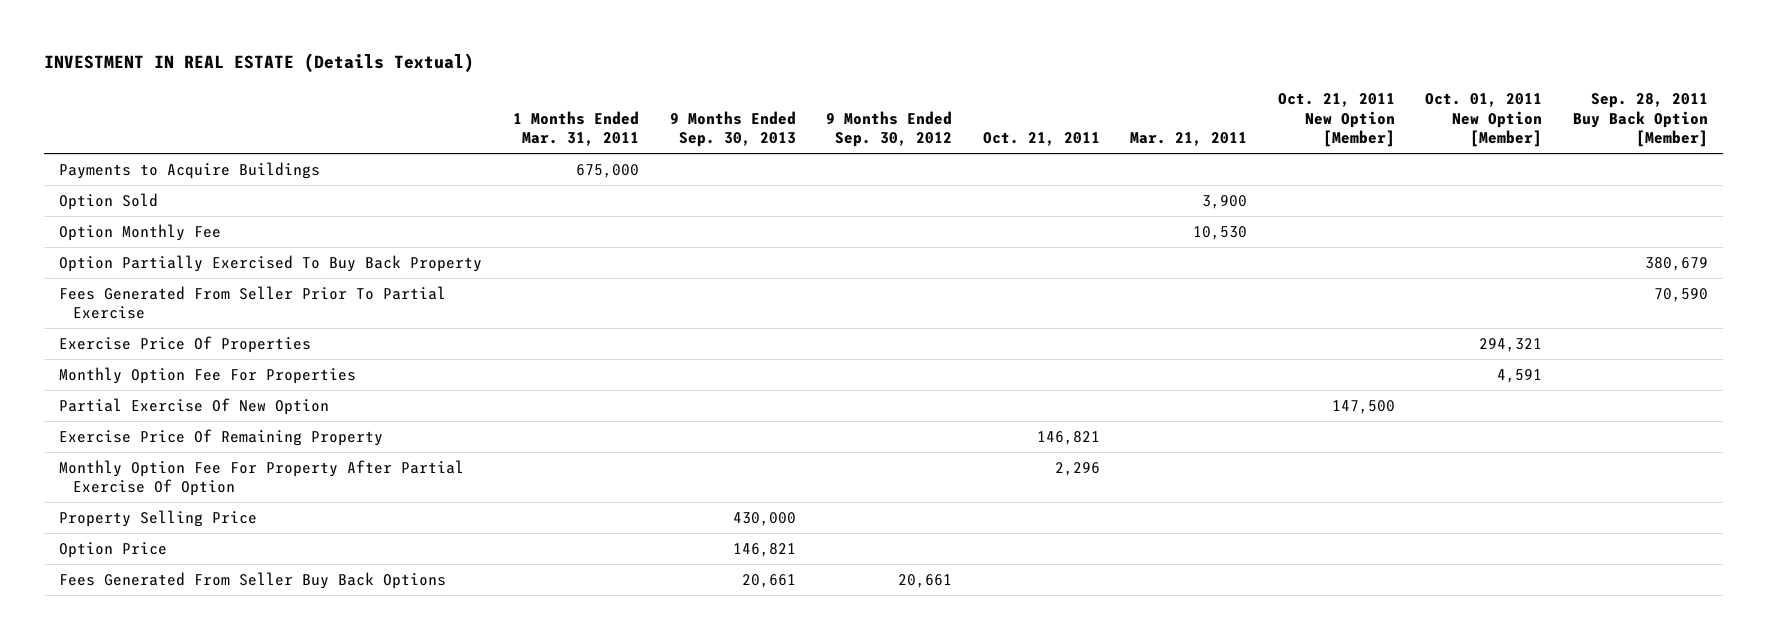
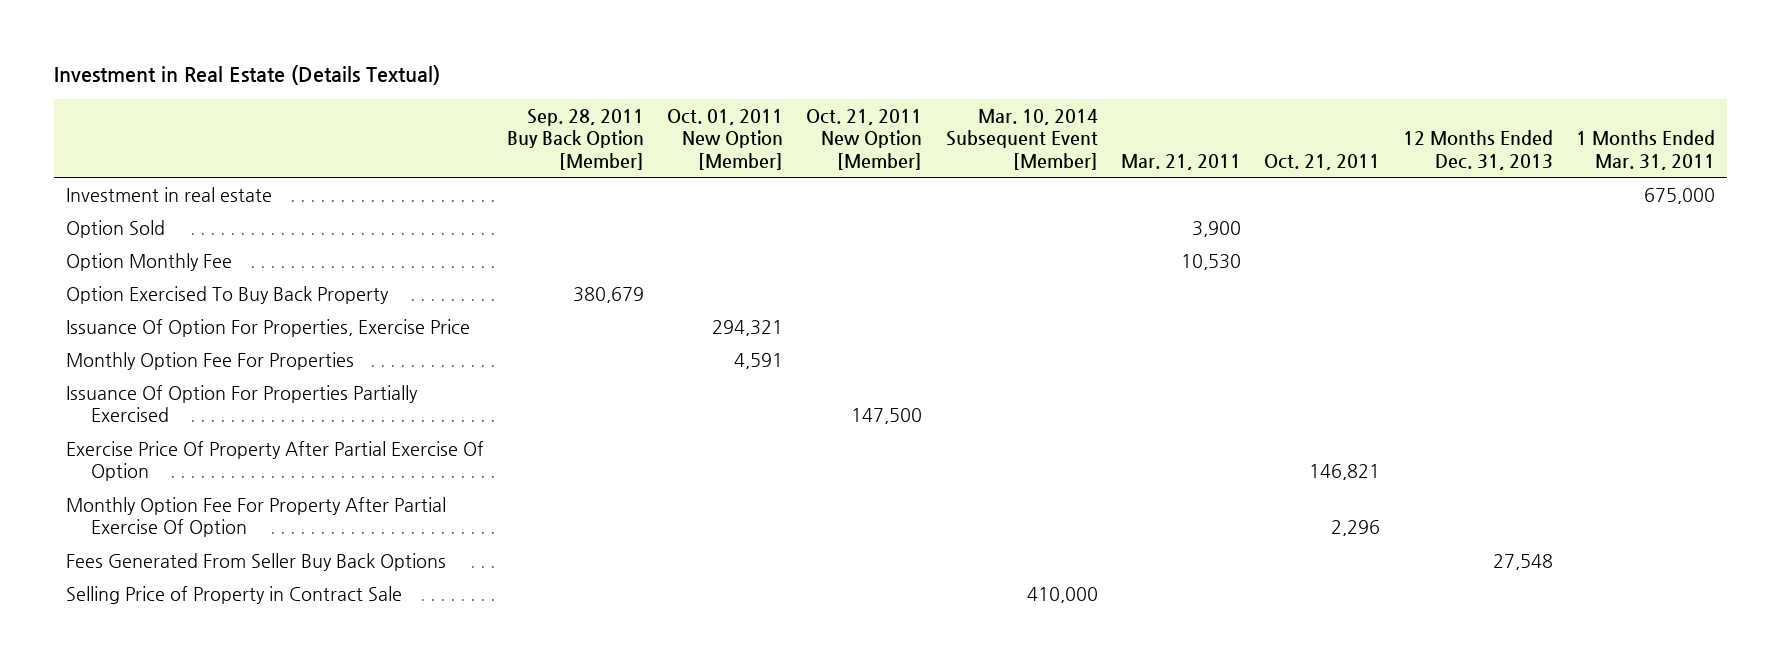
[44,52,475,72] INVESTMENT IN REAL ESTATE (Details Textual) -> [54,65,441,86] Investment in Real Estate (Details Textual)
[669,110,796,148] 9 Months Ended Sep. 30, 2013 -> none
[826,110,953,148] 9 Months Ended Sep. 30, 2012 -> none
none -> [945,108,1098,170] Mar. 10, 2014 Subsequent Event [Member]
none -> [1403,130,1554,170] 12 Months Ended Dec. 31, 2013
[59,161,321,179] Payments to Acquire Buildings -> [65,186,272,202] Investment in real estate
[59,285,447,320] Fees Generated From Seller Prior To Partial Exercise -> none
[59,254,483,272] Option Partially Exercised To Buy Back Property -> [65,285,389,304] Option Exercised To Buy Back Property
[59,335,312,353] Exercise Price Of Properties -> [65,318,470,337] Issuance Of Option For Properties, Exercise Price
[59,397,330,415] Partial Exercise Of New Option -> [65,384,418,423] Issuance Of Option For Properties Partially Exercised
[59,428,384,446] Exercise Price Of Remaining Property -> [65,440,484,482] Exercise Price Of Property After Partial Exercise Of Option
[59,509,258,527] Property Selling Price -> none
[59,541,168,558] Option Price -> none
none -> [65,585,402,604] Selling Price of Property in Contract Sale

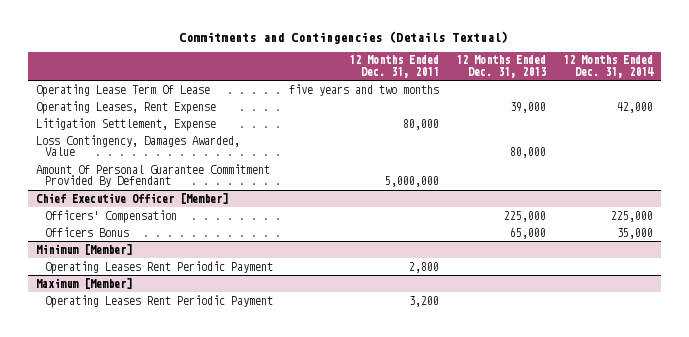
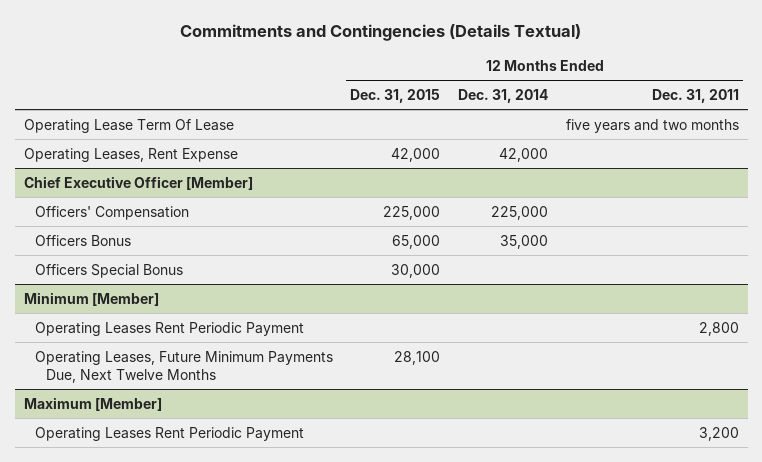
[455,55,546,78] 12 Months Ended Dec. 31, 2013 -> none
none -> [350,88,441,103] Dec. 31, 2015
[36,117,217,131] Litigation Settlement, Expense -> none
[36,134,241,157] Loss Contingency, Damages Awarded, Value -> none
[36,163,271,188] Amount Of Personal Guarantee Commitment Provided By Defendant -> none
none -> [34,263,183,278] Officers Special Bonus
none -> [34,350,333,383] Operating Leases, Future Minimum Payments Due, Next Twelve Months

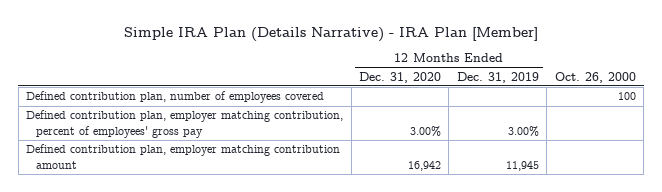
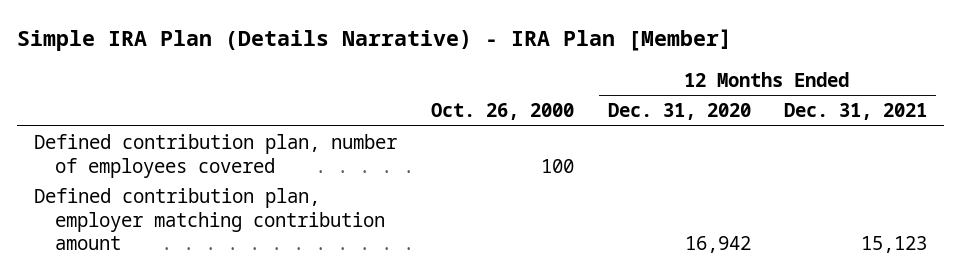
[456,71,539,83] Dec. 31, 2019 -> none
none -> [784,103,928,121] Dec. 31, 2021
[26,110,344,138] Defined contribution plan, employer matching contribution, percent of employees' gross pay -> none

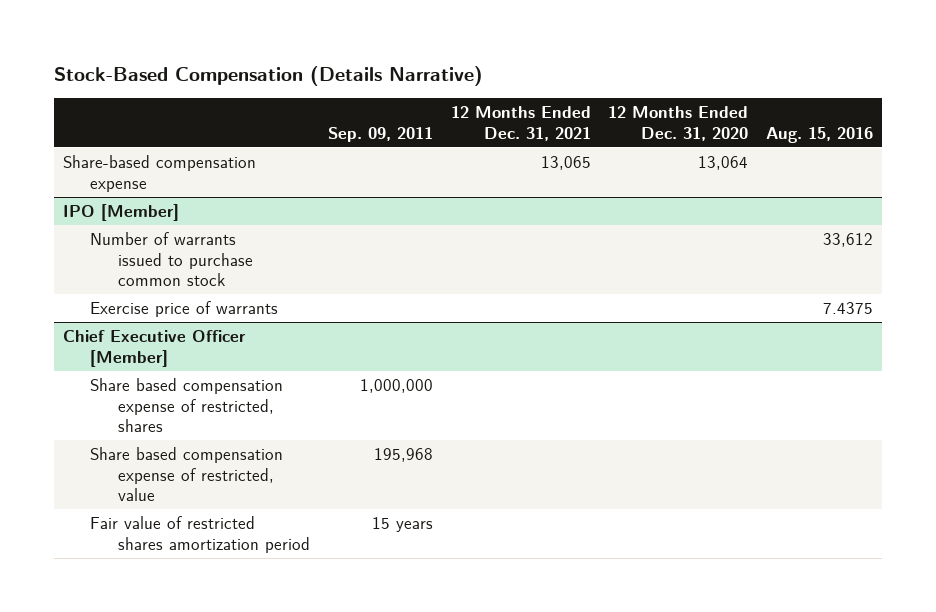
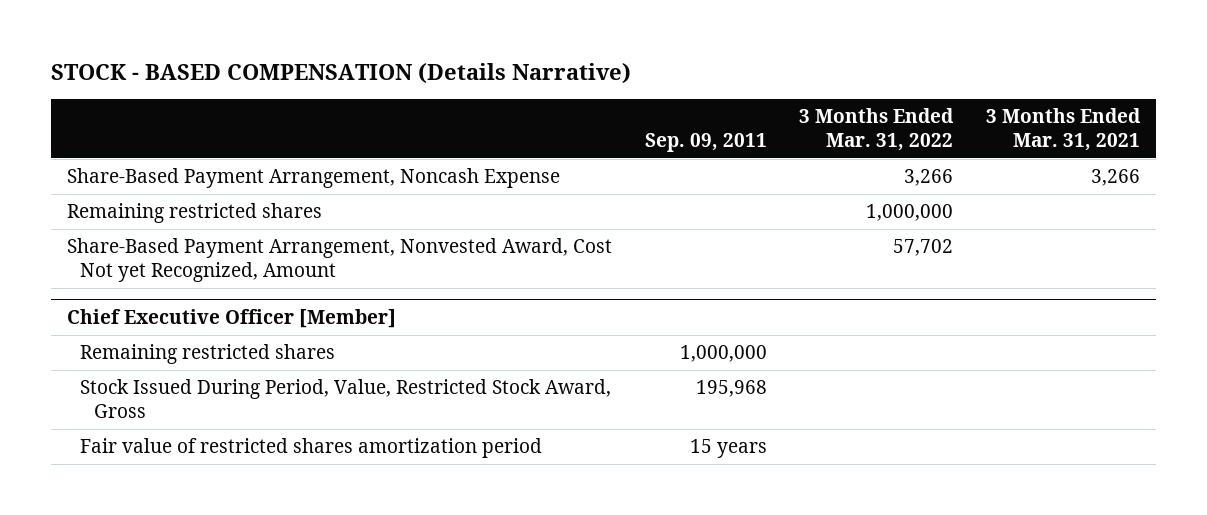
[53,65,483,86] Stock-Based Compensation (Details Narrative) -> [50,63,631,85] STOCK - BASED COMPENSATION (Details Narrative)
[450,105,591,141] 12 Months Ended Dec. 31, 2021 -> none
[608,105,749,141] 12 Months Ended Dec. 31, 2020 -> none
[766,126,874,143] Aug. 15, 2016 -> none
none -> [799,108,955,151] 3 Months Ended Mar. 31, 2022
none -> [985,108,1141,151] 3 Months Ended Mar. 31, 2021
[62,203,179,221] IPO [Member] -> none
[90,231,253,287] Number of warrants issued to purchase common stock -> none
[90,300,279,317] Exercise price of warrants -> none
[62,154,256,192] Share-based compensation expense -> [66,168,560,189] Share-Based Payment Arrangement, Noncash Expense
none -> [66,203,322,224] Remaining restricted shares
none -> [66,238,612,283] Share-Based Payment Arrangement, Nonvested Award, Cost Not yet Recognized, Amount
[90,377,284,433] Share based compensation expense of restricted, shares -> [80,344,336,365] Remaining restricted shares
[90,446,284,502] Share based compensation expense of restricted, value -> [80,379,612,419] Stock Issued During Period, Value, Restricted Stock Award, Gross

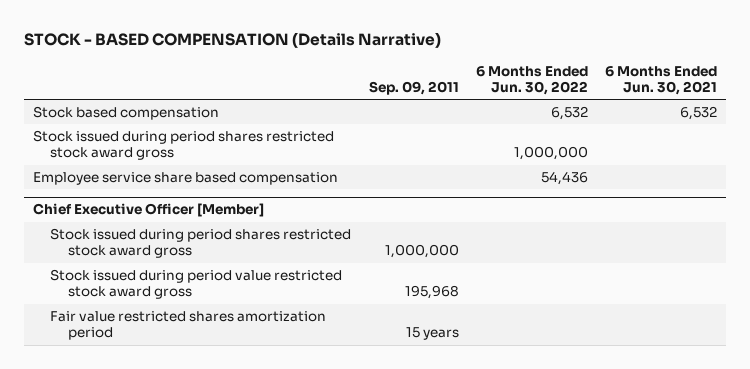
[799,108,955,151] 3 Months Ended Mar. 31, 2022 -> none
[985,108,1141,151] 3 Months Ended Mar. 31, 2021 -> none
none -> [475,65,588,95] 6 Months Ended Jun. 30, 2022
none -> [605,65,718,95] 6 Months Ended Jun. 30, 2021
[66,168,560,189] Share-Based Payment Arrangement, Noncash Expense -> [32,106,219,121] Stock based compensation
[66,203,322,224] Remaining restricted shares -> [32,130,334,161] Stock issued during period shares restricted stock award gross
[66,238,612,283] Share-Based Payment Arrangement, Nonvested Award, Cost Not yet Recognized, Amount -> [32,172,338,186] Employee service share based compensation
[80,344,336,365] Remaining restricted shares -> [50,228,352,259] Stock issued during period shares restricted stock award gross
[80,379,612,419] Stock Issued During Period, Value, Restricted Stock Award, Gross -> [50,269,343,300] Stock issued during period value restricted stock award gross
[80,438,543,459] Fair value of restricted shares amortization period -> [50,311,327,341] Fair value restricted shares amortization period

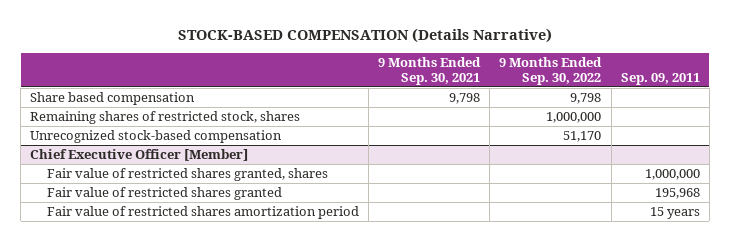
[23,31,441,48] STOCK - BASED COMPENSATION (Details Narrative) -> [178,28,553,44] STOCK-BASED COMPENSATION (Details Narrative)
[475,65,588,95] 6 Months Ended Jun. 30, 2022 -> none
[605,65,718,95] 6 Months Ended Jun. 30, 2021 -> none
none -> [378,56,482,85] 9 Months Ended Sep. 30, 2021
none -> [499,56,603,85] 9 Months Ended Sep. 30, 2022
[32,130,334,161] Stock issued during period shares restricted stock award gross -> none
[32,106,219,121] Stock based compensation -> [30,91,196,105] Share based compensation
none -> [30,110,301,124] Remaining shares of restricted stock, shares
[32,172,338,186] Employee service share based compensation -> [30,129,283,143] Unrecognized stock-based compensation
[50,228,352,259] Stock issued during period shares restricted stock award gross -> [46,167,328,181] Fair value of restricted shares granted, shares
[50,269,343,300] Stock issued during period value restricted stock award gross -> [46,186,282,200] Fair value of restricted shares granted
[50,311,327,341] Fair value restricted shares amortization period -> [46,205,359,219] Fair value of restricted shares amortization period

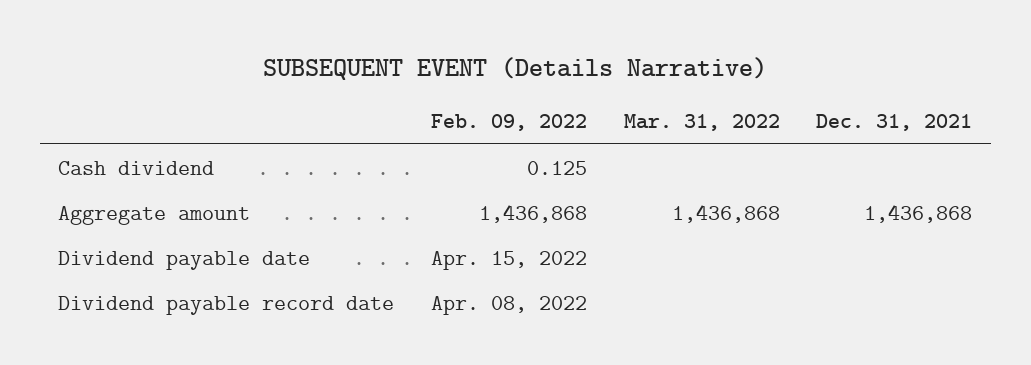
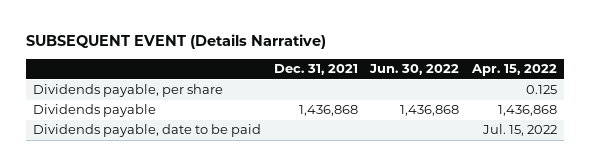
[430,114,587,132] Feb. 09, 2022 -> none
[623,114,780,132] Mar. 31, 2022 -> none
none -> [369,64,460,76] Jun. 30, 2022
none -> [471,64,558,77] Apr. 15, 2022
[58,295,395,315] Dividend payable record date -> none
[58,160,215,175] Cash dividend -> [32,84,223,98] Dividends payable, per share
[58,205,251,225] Aggregate amount -> [32,104,156,118] Dividends payable
[58,250,311,270] Dividend payable date -> [32,124,261,138] Dividends payable, date to be paid

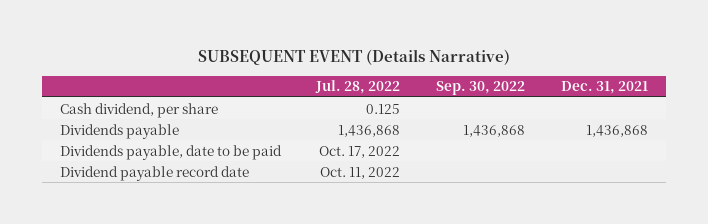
[369,64,460,76] Jun. 30, 2022 -> none
[471,64,558,77] Apr. 15, 2022 -> none
none -> [315,80,401,95] Jul. 28, 2022
none -> [436,81,526,96] Sep. 30, 2022
[32,84,223,98] Dividends payable, per share -> [59,102,218,118] Cash dividend, per share
none -> [59,165,249,181] Dividend payable record date

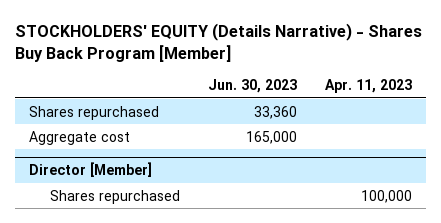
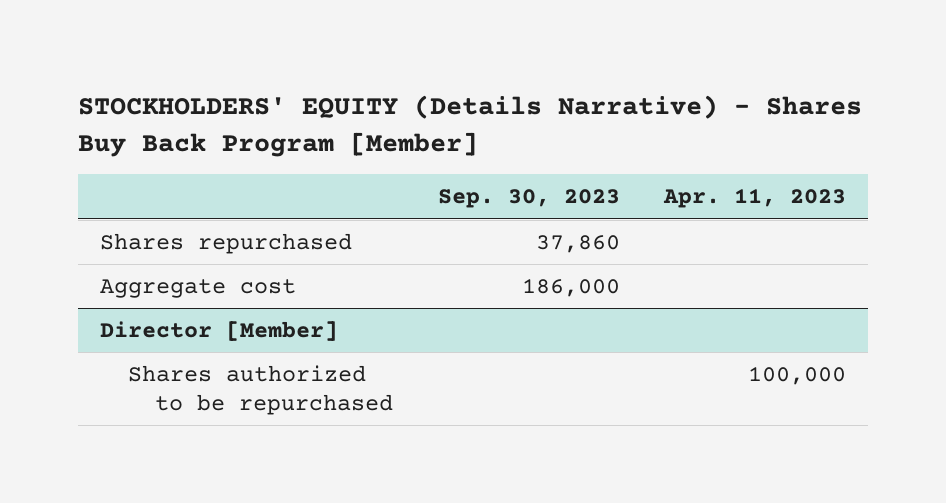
[207,79,297,94] Jun. 30, 2023 -> none
none -> [437,189,620,209] Sep. 30, 2023
[49,189,180,204] Shares repurchased -> [127,365,394,415] Shares authorized to be repurchased

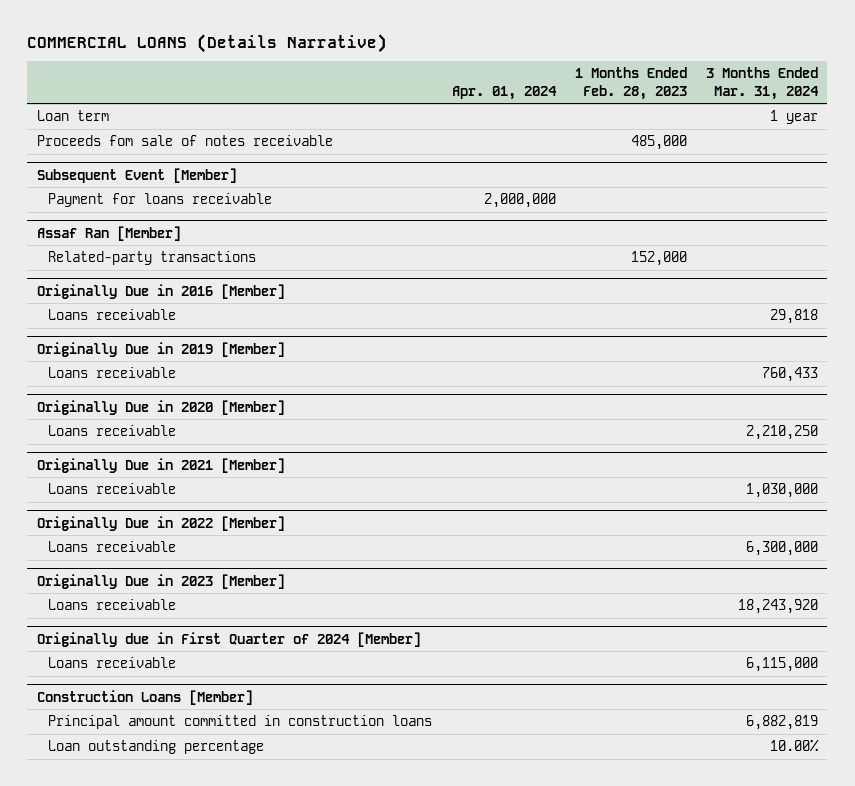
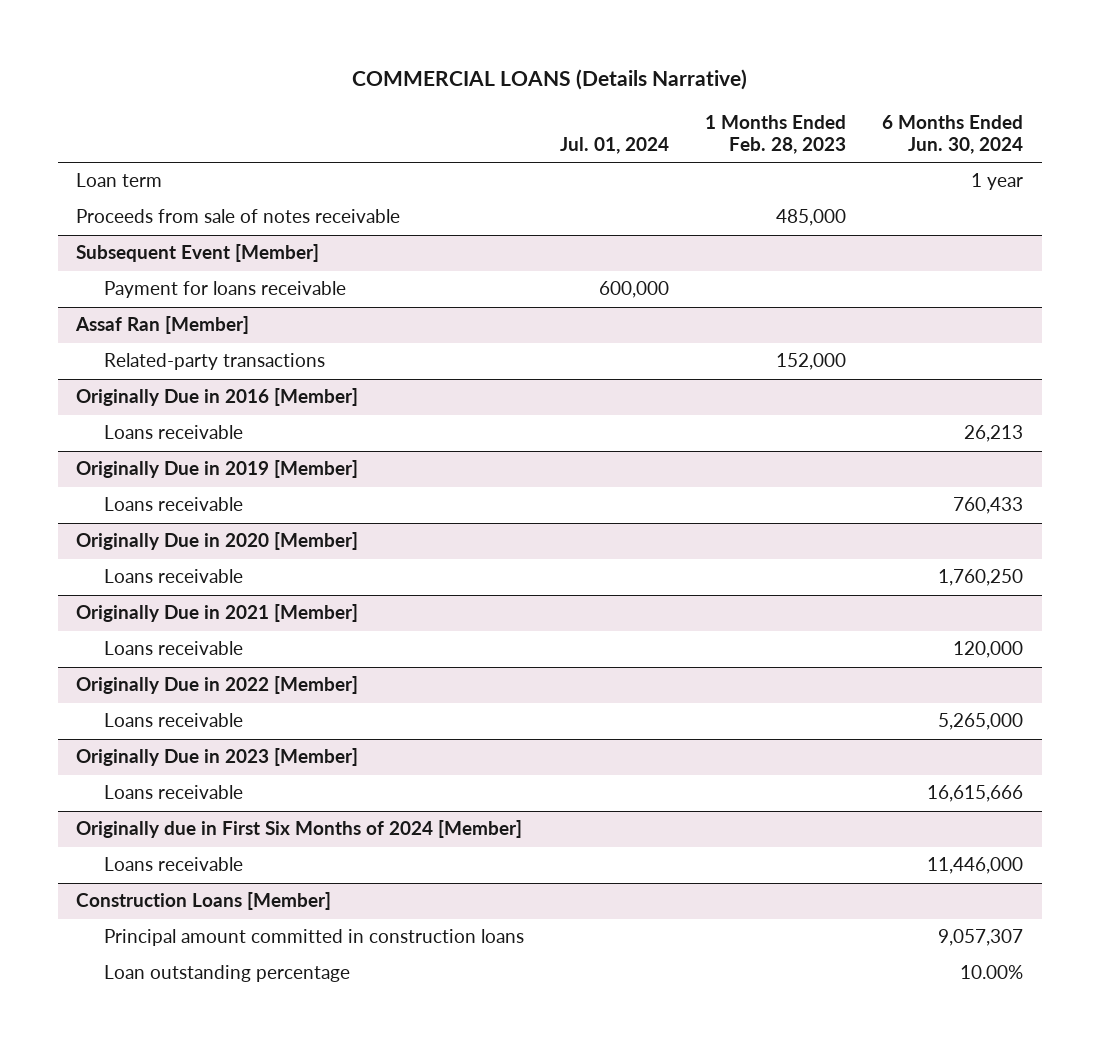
[451,85,557,100] Apr. 01, 2024 -> none
[705,67,819,100] 3 Months Ended Mar. 31, 2024 -> none
none -> [560,136,670,154] Jul. 01, 2024
none -> [882,114,1024,154] 6 Months Ended Jun. 30, 2024
[36,135,333,147] Proceeds fom sale of notes receivable -> [75,209,400,224] Proceeds from sale of notes receivable
[36,631,421,647] Originally due in First Quarter of 2024 [Member] -> none
[48,657,177,669] Loans receivable -> none
none -> [75,820,522,839] Originally due in First Six Months of 2024 [Member]
none -> [103,857,243,872] Loans receivable

